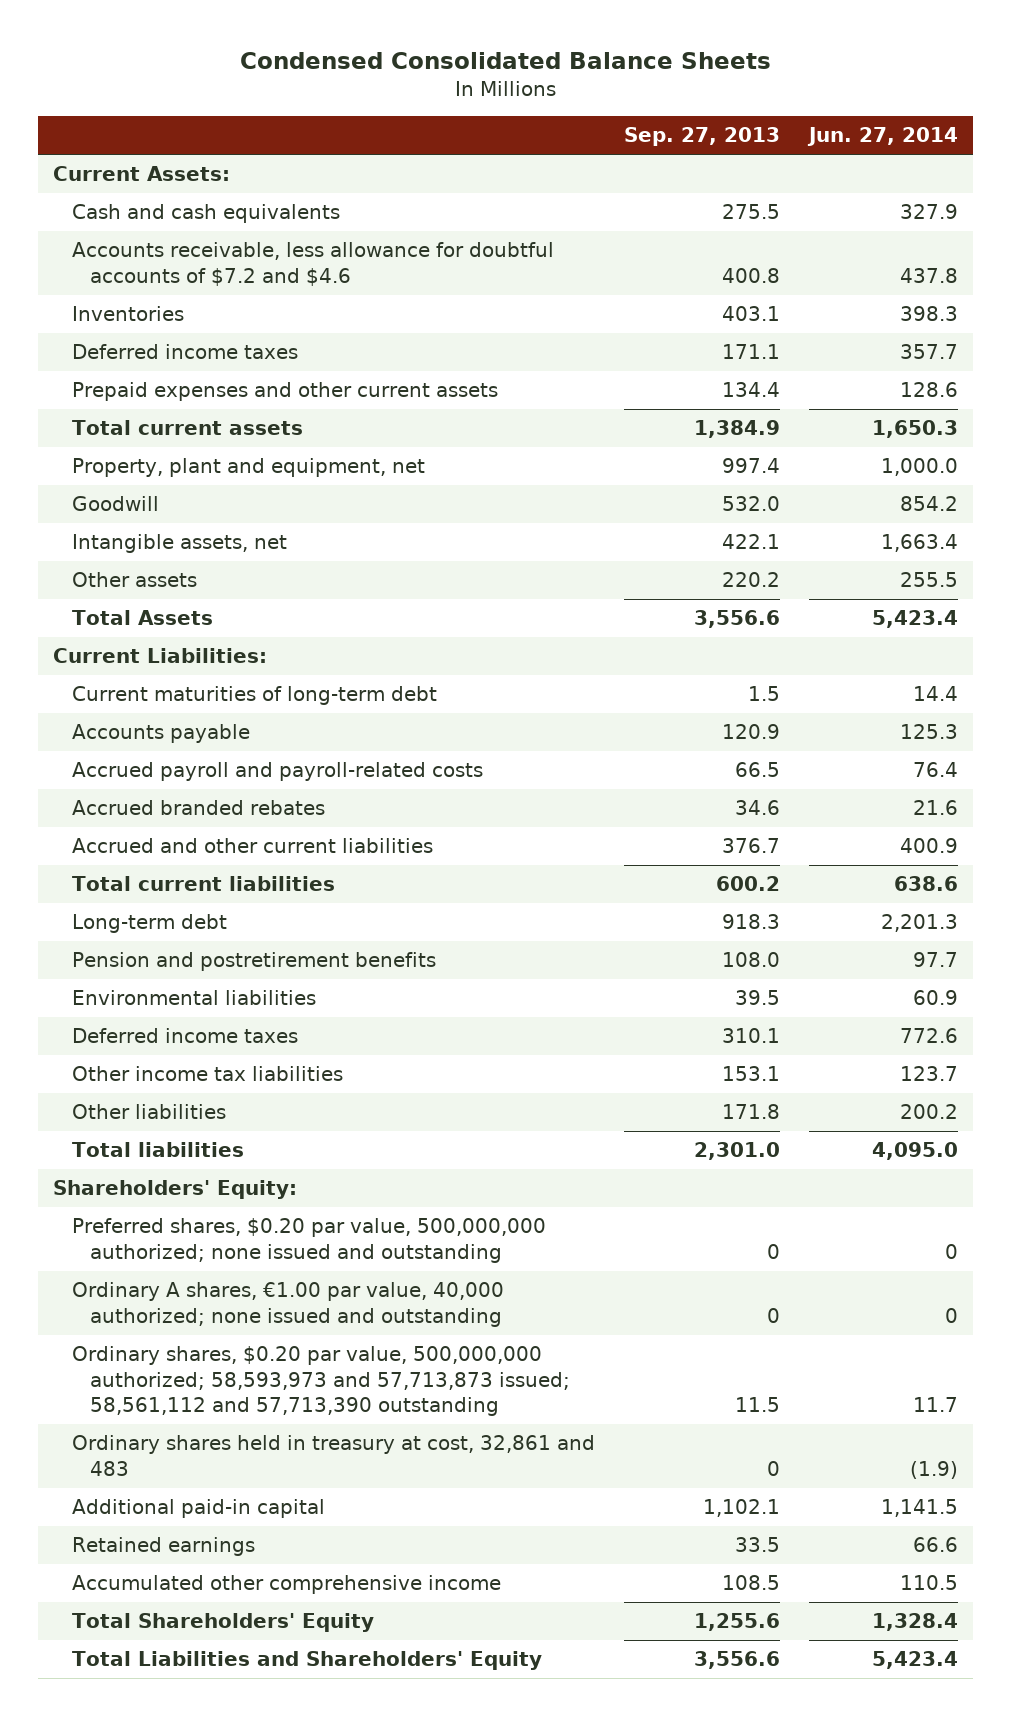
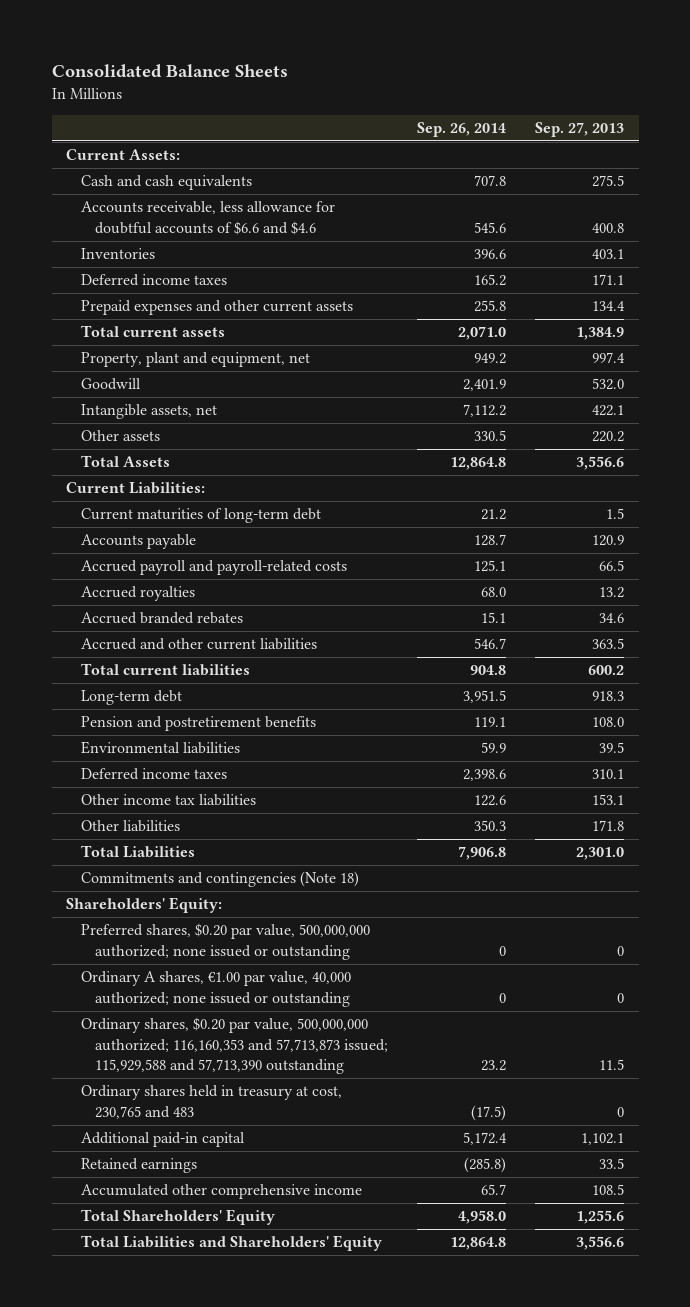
[239,52,771,70] Condensed Consolidated Balance Sheets -> [51,63,288,78] Consolidated Balance Sheets
[807,127,959,147] Jun. 27, 2014 -> none
none -> [417,122,507,138] Sep. 26, 2014
[71,242,554,286] Accounts receivable, less allowance for doubtful accounts of $7.2 and $4.6 -> [80,201,335,235] Accounts receivable, less allowance for doubtful accounts of $6.6 and $4.6
none -> [80,586,195,602] Accrued royalties
[722,838,781,854] 376.7 -> [592,638,625,650] 363.5
[71,1142,244,1158] Total liabilities -> [80,845,195,859] Total Liabilities
none -> [80,871,359,888] Commitments and contingencies (Note 18)
[71,1218,546,1263] Preferred shares, $0.20 par value, 500,000,000 authorized; none issued and outstanding -> [80,923,370,960] Preferred shares, $0.20 par value, 500,000,000 authorized; none issued or outstanding
[71,1282,504,1327] Ordinary A shares, €1.00 par value, 40,000 authorized; none issued and outstanding -> [80,971,351,1007] Ordinary A shares, €1.00 par value, 40,000 authorized; none issued or outstanding
[71,1346,570,1416] Ordinary shares, $0.20 par value, 500,000,000 authorized; 58,593,973 and 57,713,873 issued; 58,561,112 and 57,713,390 outstanding -> [80,1017,389,1075] Ordinary shares, $0.20 par value, 500,000,000 authorized; 116,160,353 and 57,713,873 issued; 115,929,588 and 57,713,390 outstanding
[71,1435,595,1476] Ordinary shares held in treasury at cost, 32,861 and 483 -> [80,1085,342,1119] Ordinary shares held in treasury at cost, 230,765 and 483

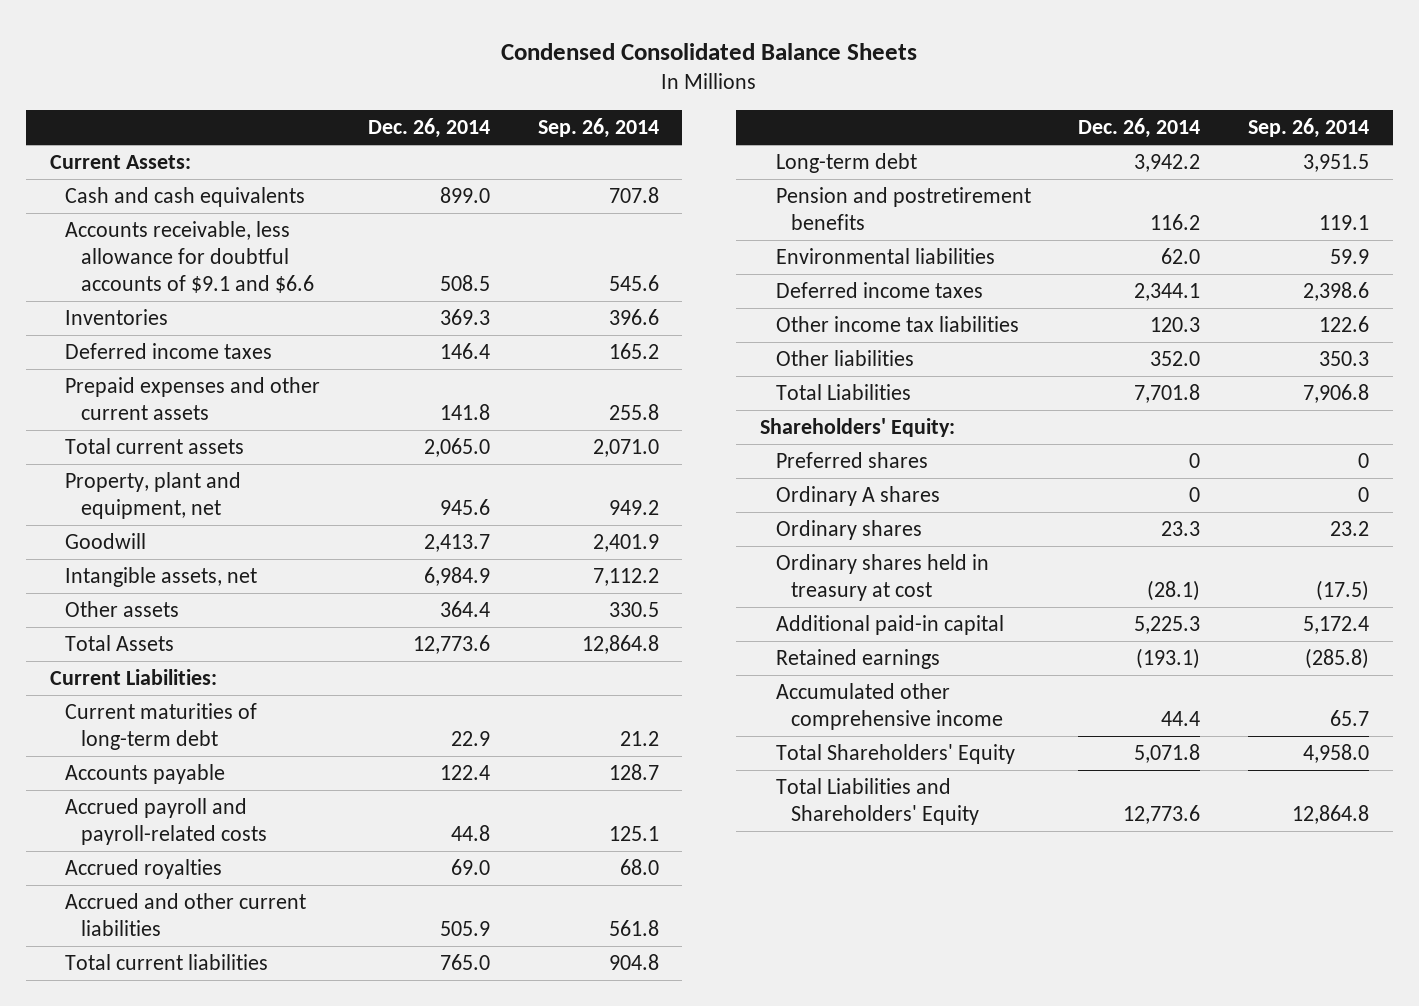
[51,63,288,78] Consolidated Balance Sheets -> [501,42,918,60] Condensed Consolidated Balance Sheets
[535,122,625,138] Sep. 27, 2013 -> none
none -> [367,118,490,139] Dec. 26, 2014
[80,201,335,235] Accounts receivable, less allowance for doubtful accounts of $6.6 and $4.6 -> [65,220,314,294] Accounts receivable, less allowance for doubtful accounts of $9.1 and $6.6
[80,612,243,625] Accrued branded rebates -> none
[474,638,507,650] 546.7 -> [608,920,659,937] 561.8
[80,871,359,888] Commitments and contingencies (Note 18) -> none
[80,923,370,960] Preferred shares, $0.20 par value, 500,000,000 authorized; none issued or outstanding -> [775,451,928,468] Preferred shares
[80,971,351,1007] Ordinary A shares, €1.00 par value, 40,000 authorized; none issued or outstanding -> [775,485,940,506] Ordinary A shares
[80,1017,389,1075] Ordinary shares, $0.20 par value, 500,000,000 authorized; 116,160,353 and 57,713,873 issued; 115,929,588 and 57,713,390 outstanding -> [775,519,922,540] Ordinary shares
[80,1085,342,1119] Ordinary shares held in treasury at cost, 230,765 and 483 -> [775,553,989,602] Ordinary shares held in treasury at cost

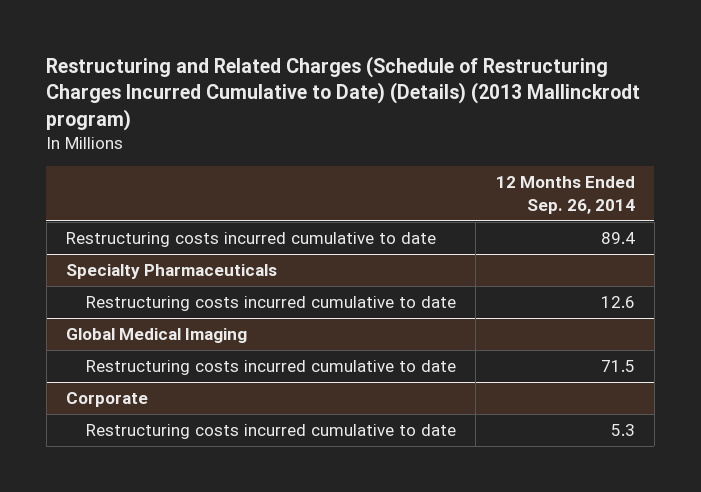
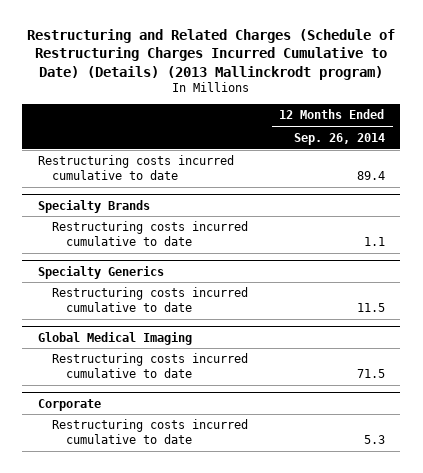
[65,264,277,280] Specialty Pharmaceuticals -> none
none -> [37,199,150,213] Specialty Brands
[600,296,635,309] 12.6 -> [363,236,385,246] 1.1
none -> [37,265,164,279] Specialty Generics
none -> [52,287,249,312] Restructuring costs incurred cumulative to date

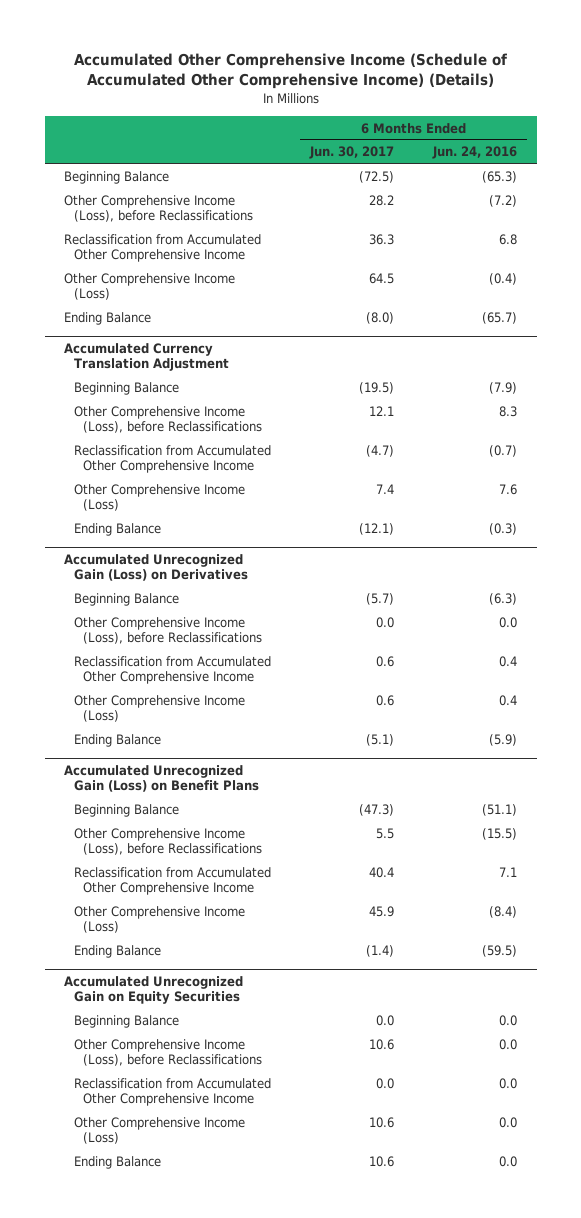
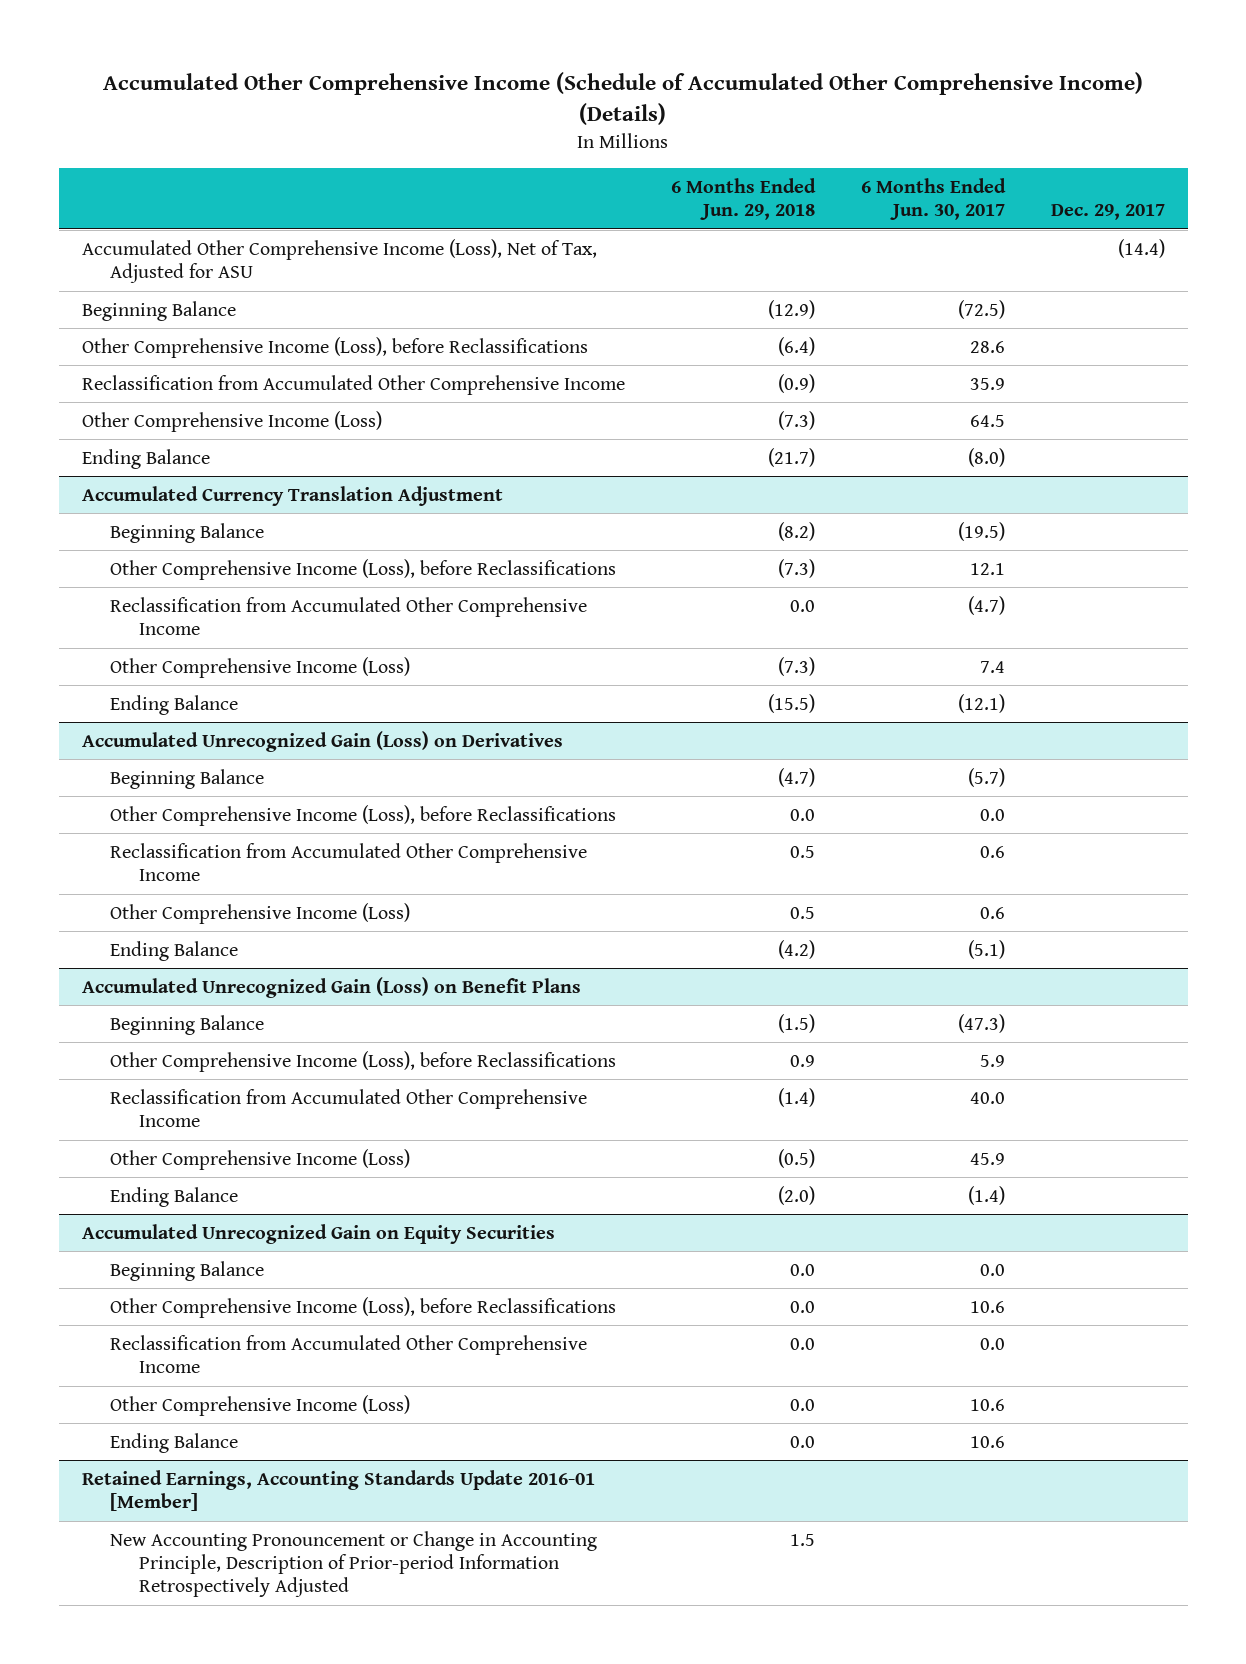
[432,146,518,160] Jun. 24, 2016 -> none
none -> [670,177,816,221] 6 Months Ended Jun. 29, 2018
none -> [1050,204,1165,221] Dec. 29, 2017
none -> [81,238,597,284] Accumulated Other Comprehensive Income (Loss), Net of Tax, Adjusted for ASU
[368,194,394,206] 28.2 -> [969,340,1005,353] 28.6
[368,233,394,245] 36.3 -> [969,377,1005,390] 35.9
[375,827,394,839] 5.5 -> [979,1054,1005,1067] 5.9
[368,866,394,878] 40.4 -> [969,1091,1005,1104] 40.0
none -> [81,1469,595,1512] Retained Earnings, Accounting Standards Update 2016-01 [Member]
none -> [110,1530,598,1598] New Accounting Pronouncement or Change in Accounting Principle, Description of Prior-period Information Retrospectively Adjusted

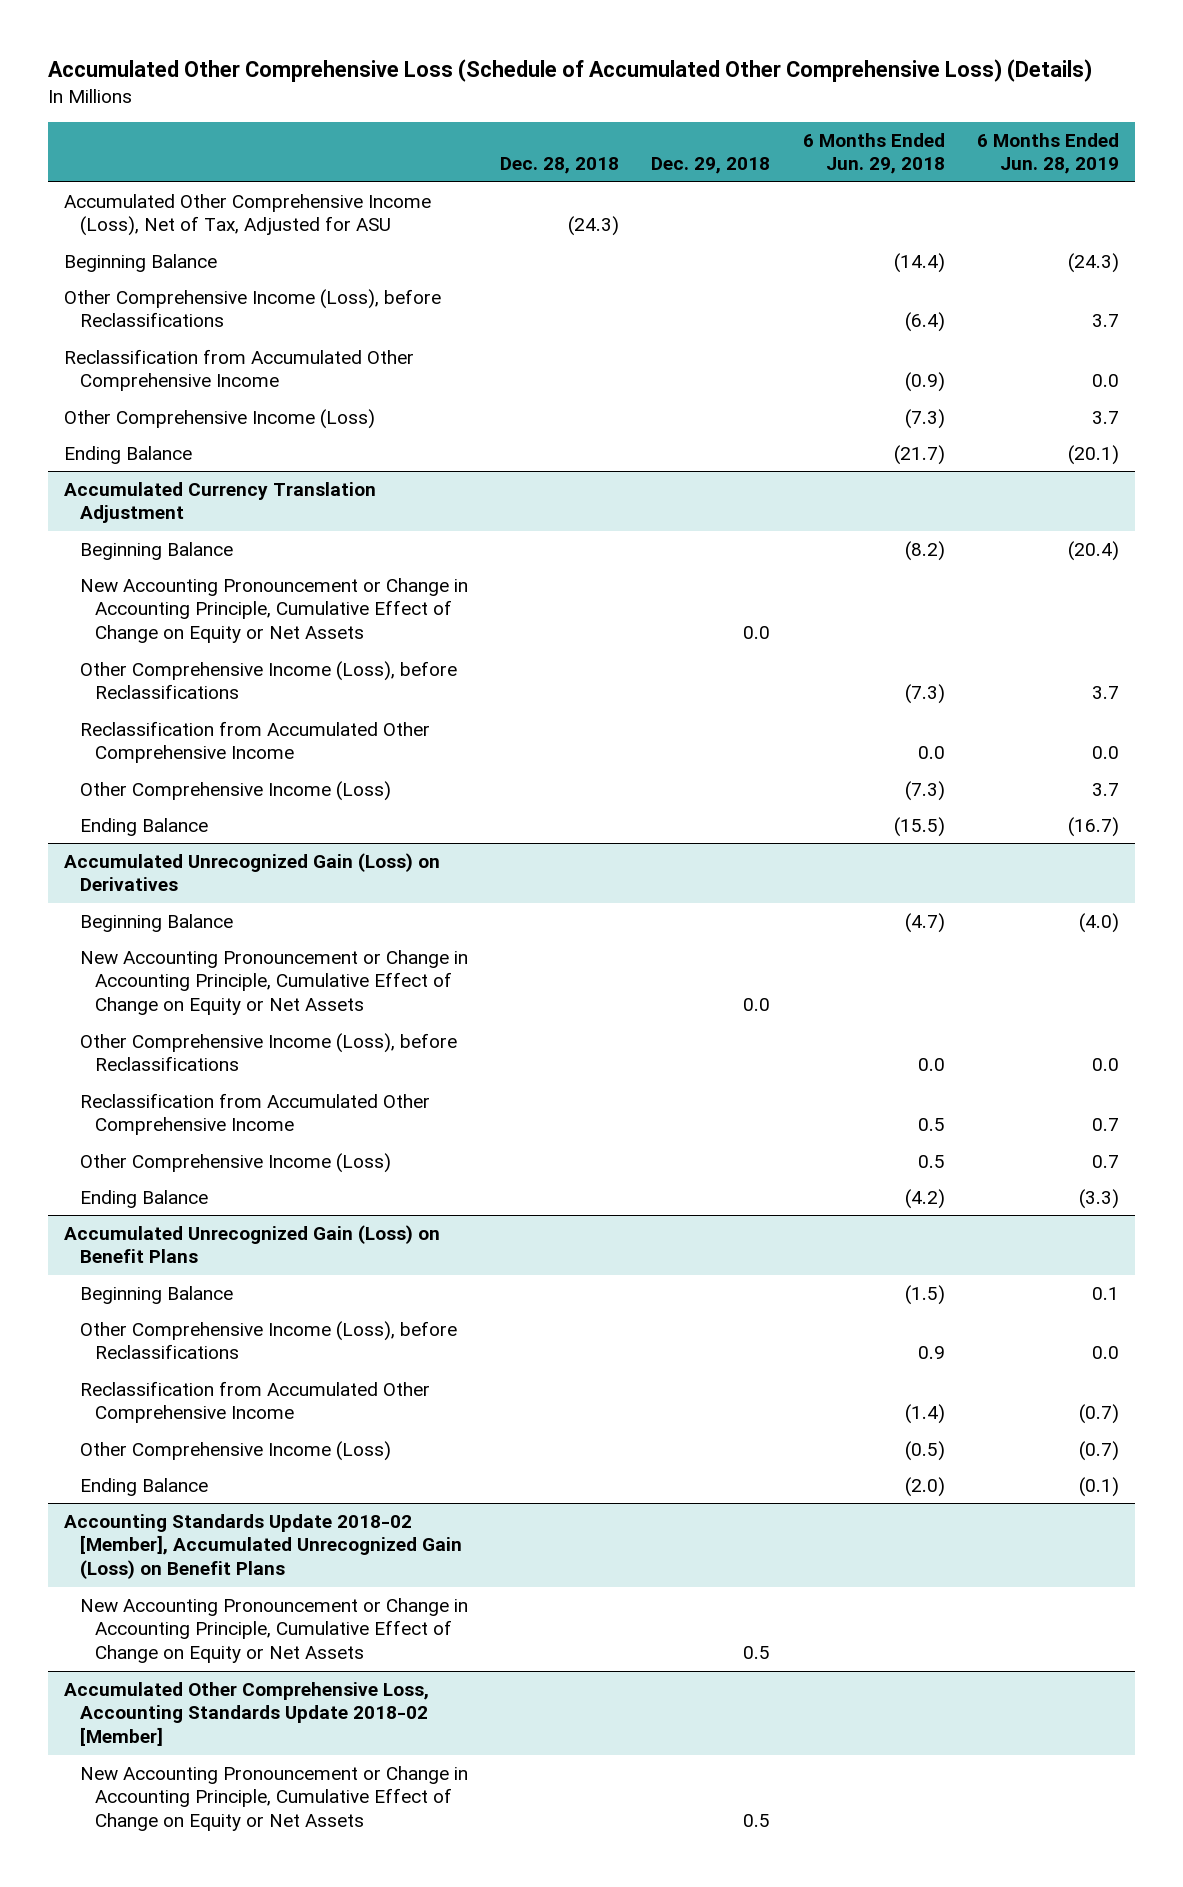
[103,71,1144,125] Accumulated Other Comprehensive Income (Schedule of Accumulated Other Comprehensive Income) (Details) -> [48,59,1093,83] Accumulated Other Comprehensive Loss (Schedule of Accumulated Other Comprehensive Loss) (Details)
[860,177,1006,221] 6 Months Ended Jun. 30, 2017 -> none
[1050,204,1165,221] Dec. 29, 2017 -> none
none -> [499,157,619,175] Dec. 28, 2018
none -> [651,157,771,175] Dec. 29, 2018
none -> [976,132,1119,175] 6 Months Ended Jun. 28, 2019
[767,299,815,319] (12.9) -> [893,252,945,273] (14.4)
none -> [79,577,468,643] New Accounting Pronouncement or Change in Accounting Principle, Cumulative Effect of Change on Equity or Net Assets
none -> [79,949,468,1015] New Accounting Pronouncement or Change in Accounting Principle, Cumulative Effect of Change on Equity or Net Assets
[81,1223,555,1244] Accumulated Unrecognized Gain on Equity Securities -> none
[110,1260,265,1281] Beginning Balance -> none
[110,1296,617,1318] Other Comprehensive Income (Loss), before Reclassifications -> none
[110,1334,588,1374] Reclassification from Accumulated Other Comprehensive Income -> none
[110,1394,411,1416] Other Comprehensive Income (Loss) -> none
[110,1432,239,1453] Ending Balance -> none
[81,1469,595,1512] Retained Earnings, Accounting Standards Update 2016-01 [Member] -> none
[110,1530,598,1598] New Accounting Pronouncement or Change in Accounting Principle, Description of Prior-period Information Retrospectively Adjusted -> none
none -> [64,1513,462,1579] Accounting Standards Update 2018-02 [Member], Accumulated Unrecognized Gain (Loss) on Benefit Plans
none -> [79,1597,468,1663] New Accounting Pronouncement or Change in Accounting Principle, Cumulative Effect of Change on Equity or Net Assets
none -> [64,1681,430,1746] Accumulated Other Comprehensive Loss, Accounting Standards Update 2018-02 [Member]
none -> [79,1765,468,1831] New Accounting Pronouncement or Change in Accounting Principle, Cumulative Effect of Change on Equity or Net Assets

